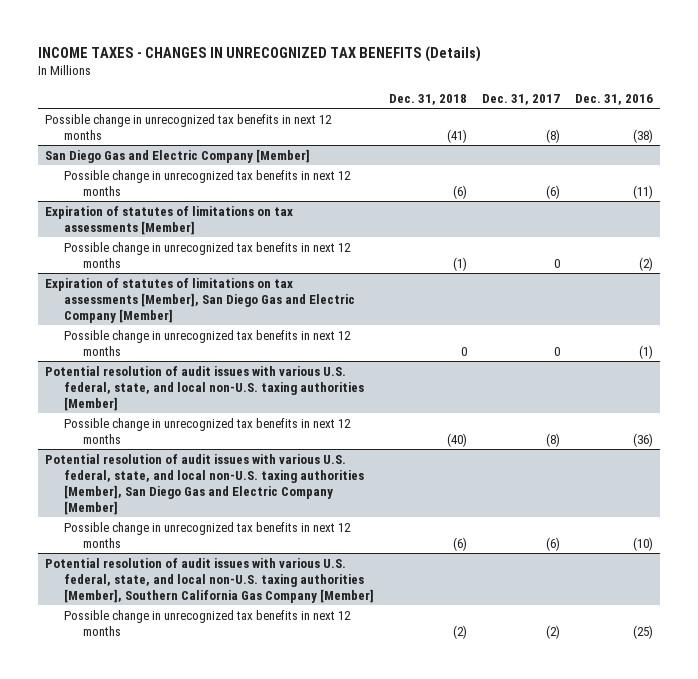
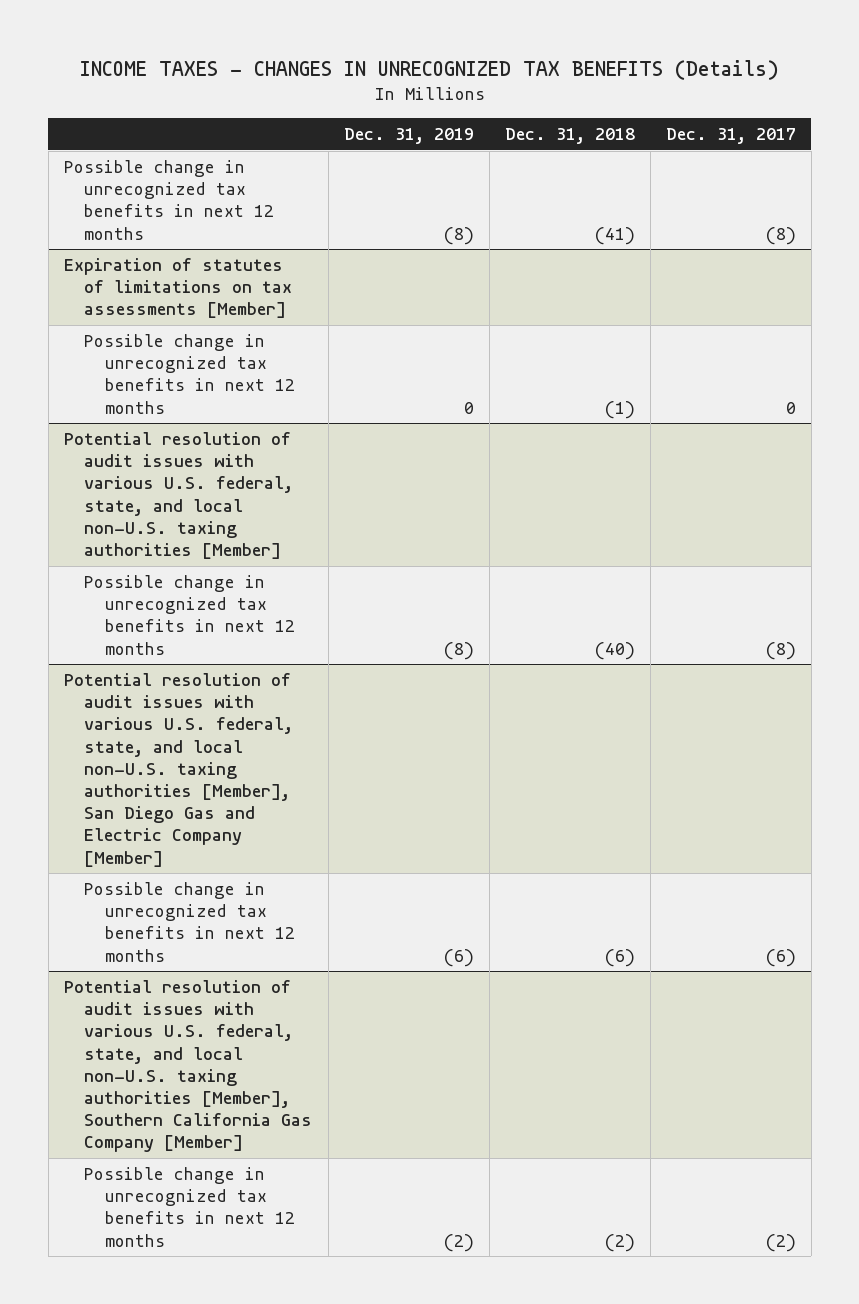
[574,93,653,105] Dec. 31, 2016 -> none
none -> [343,128,474,145] Dec. 31, 2019
[45,148,311,163] San Diego Gas and Electric Company [Member] -> none
[64,169,352,196] Possible change in unrecognized tax benefits in next 12 months -> none
[45,277,356,323] Expiration of statutes of limitations on tax assessments [Member], San Diego Gas and Electric Company [Member] -> none
[64,329,352,356] Possible change in unrecognized tax benefits in next 12 months -> none

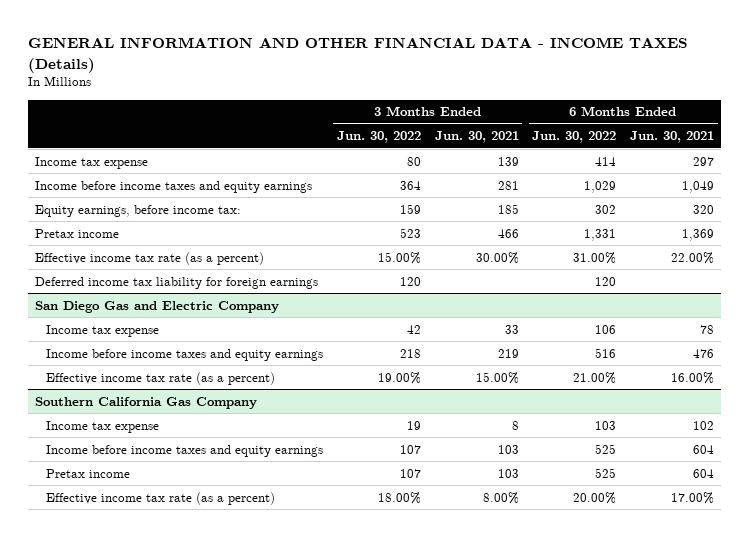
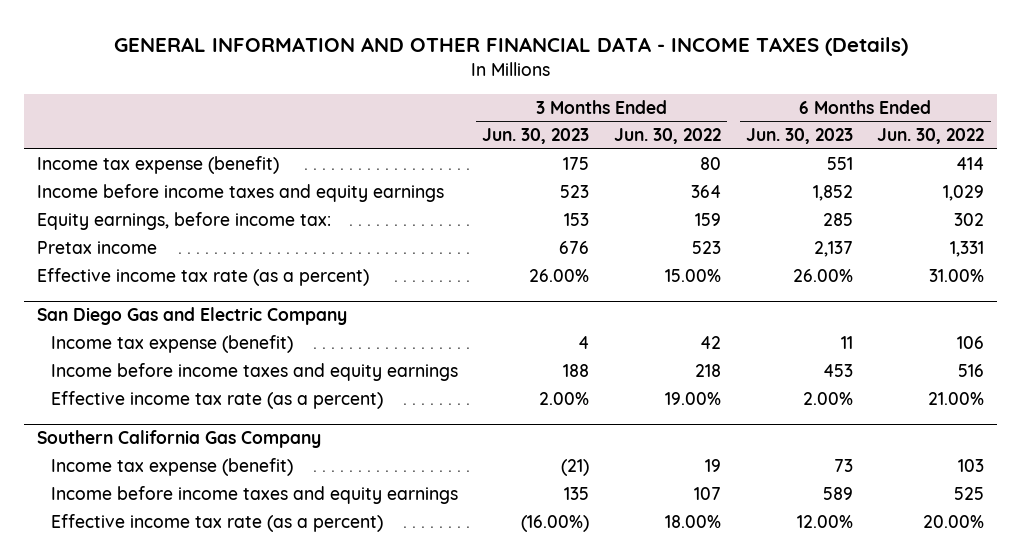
[434,131,519,144] Jun. 30, 2021 -> none
[630,131,715,144] Jun. 30, 2021 -> none
none -> [482,128,590,145] Jun. 30, 2023
none -> [745,128,853,145] Jun. 30, 2023
[35,156,149,169] Income tax expense -> [36,156,279,175] Income tax expense (benefit)
[35,276,319,289] Deferred income tax liability for foreign earnings -> none
[45,324,159,337] Income tax expense -> [50,335,293,354] Income tax expense (benefit)
[45,420,159,433] Income tax expense -> [50,458,293,477] Income tax expense (benefit)
[45,468,130,478] Pretax income -> none

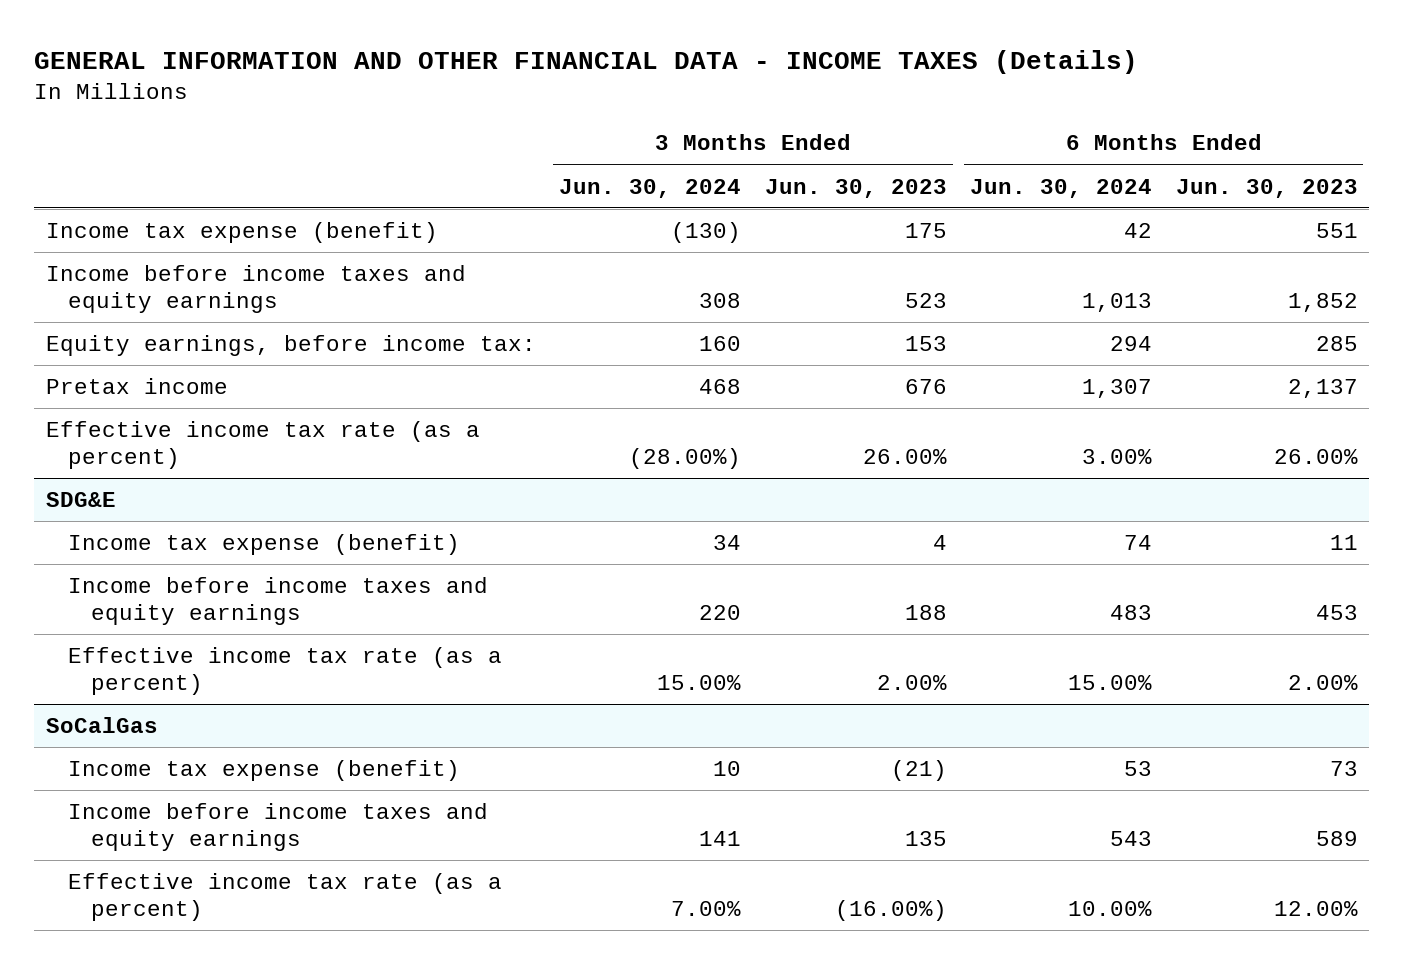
[614,128,722,145] Jun. 30, 2022 -> none
[877,128,985,145] Jun. 30, 2022 -> none
none -> [559,178,742,198] Jun. 30, 2024
none -> [970,178,1153,198] Jun. 30, 2024
[36,307,347,326] San Diego Gas and Electric Company -> [45,492,116,508] SDG&E
[36,430,321,449] Southern California Gas Company -> [45,717,158,734] SoCalGas

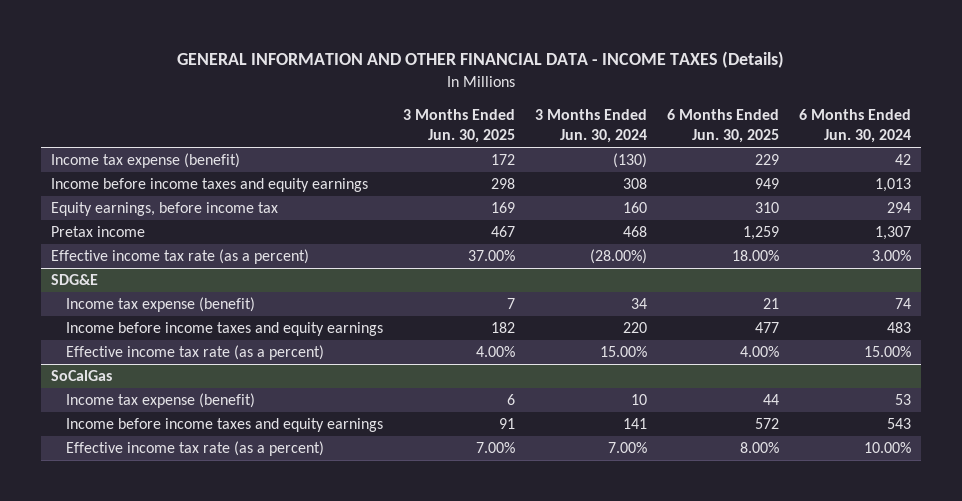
[764,178,947,198] Jun. 30, 2023 -> none
[1175,178,1358,198] Jun. 30, 2023 -> none
none -> [403,108,516,143] 3 Months Ended Jun. 30, 2025
none -> [667,108,780,143] 6 Months Ended Jun. 30, 2025
[45,335,536,357] Equity earnings, before income tax: -> [51,202,279,217] Equity earnings, before income tax

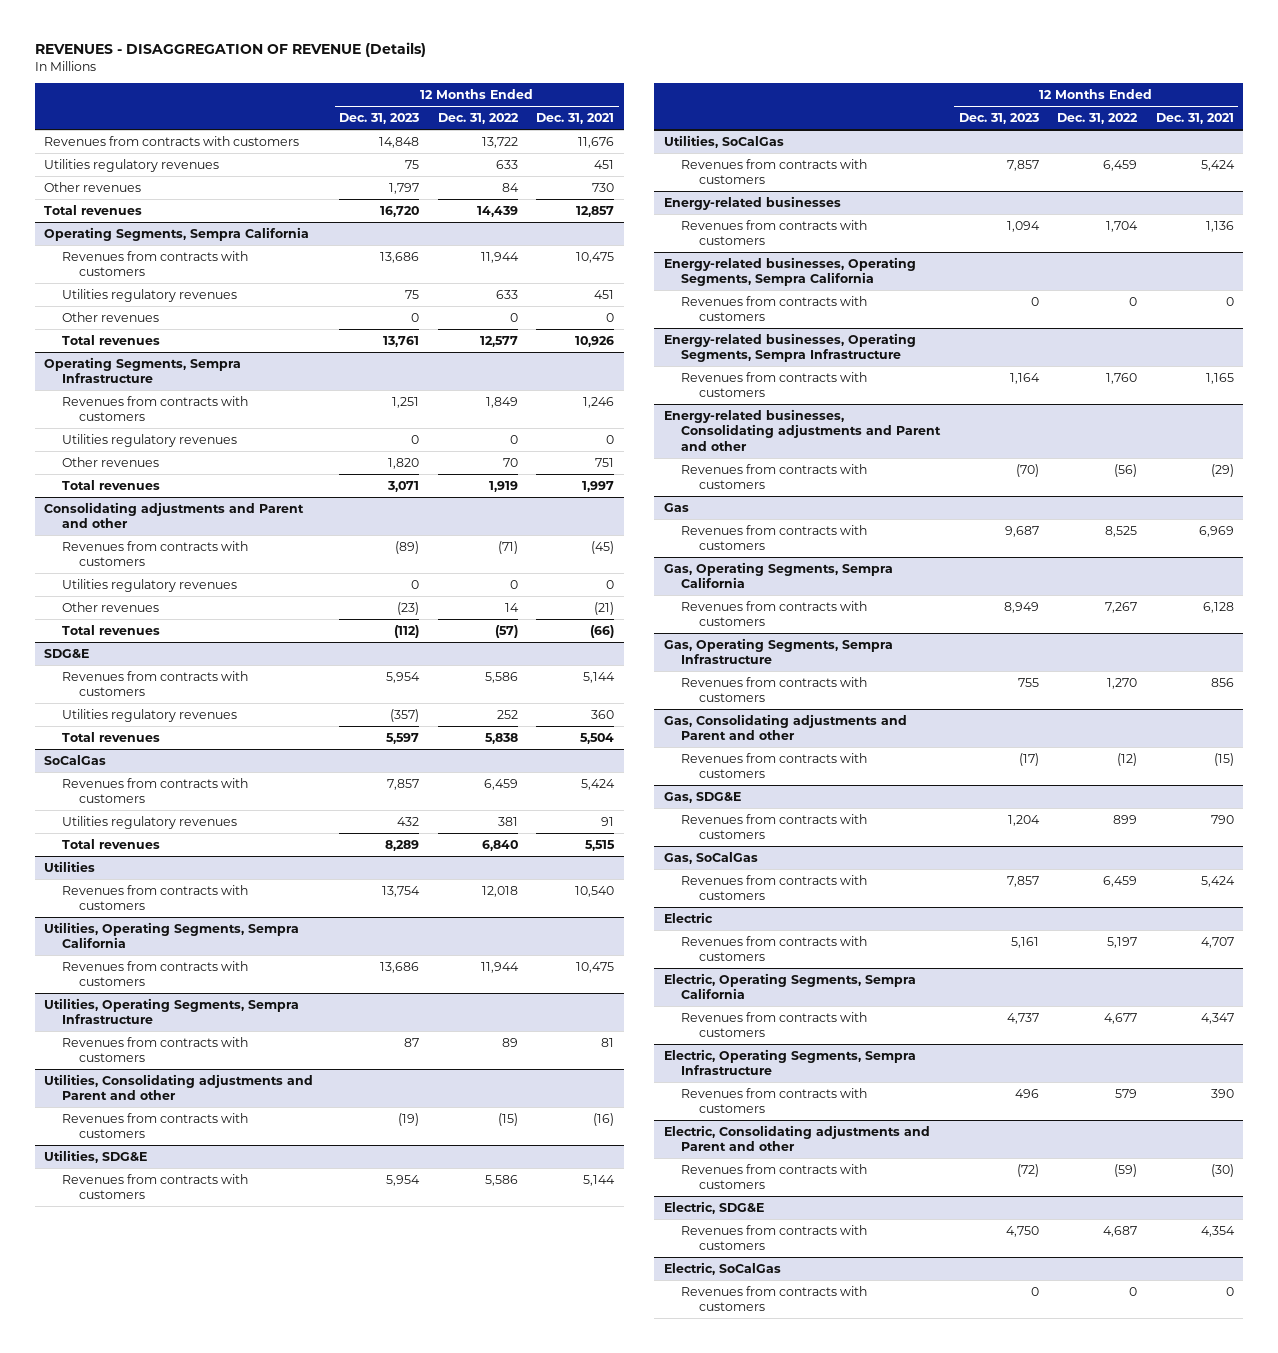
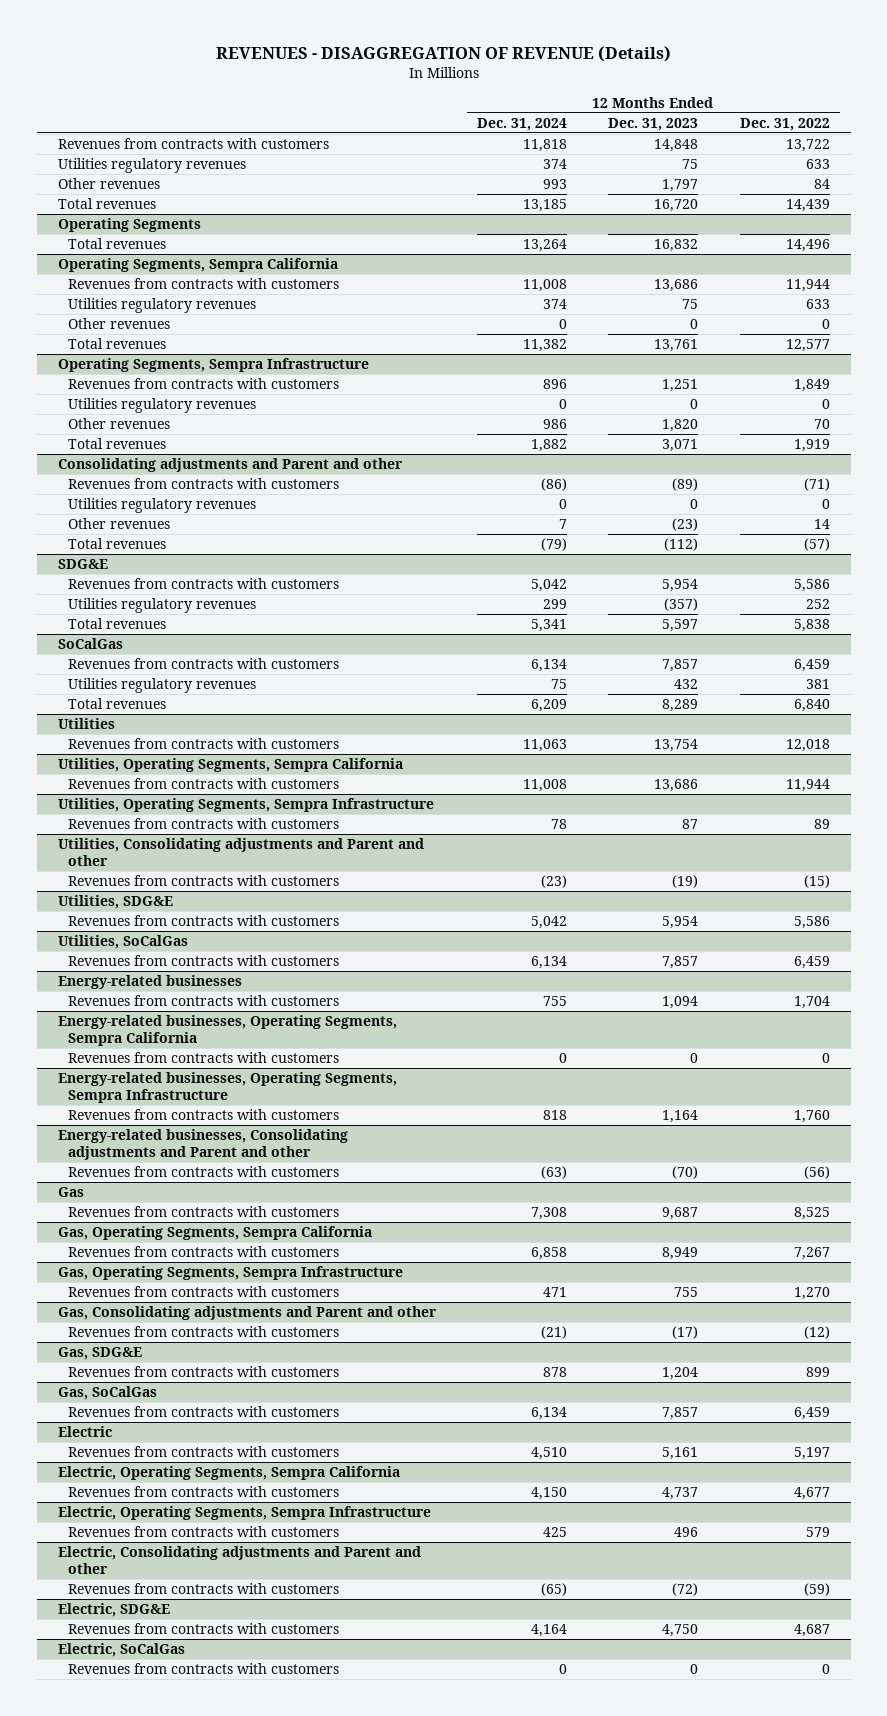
[536,112,615,124] Dec. 31, 2021 -> none
none -> [476,117,567,131] Dec. 31, 2024
none -> [57,218,201,233] Operating Segments
none -> [68,238,167,250] Total revenues

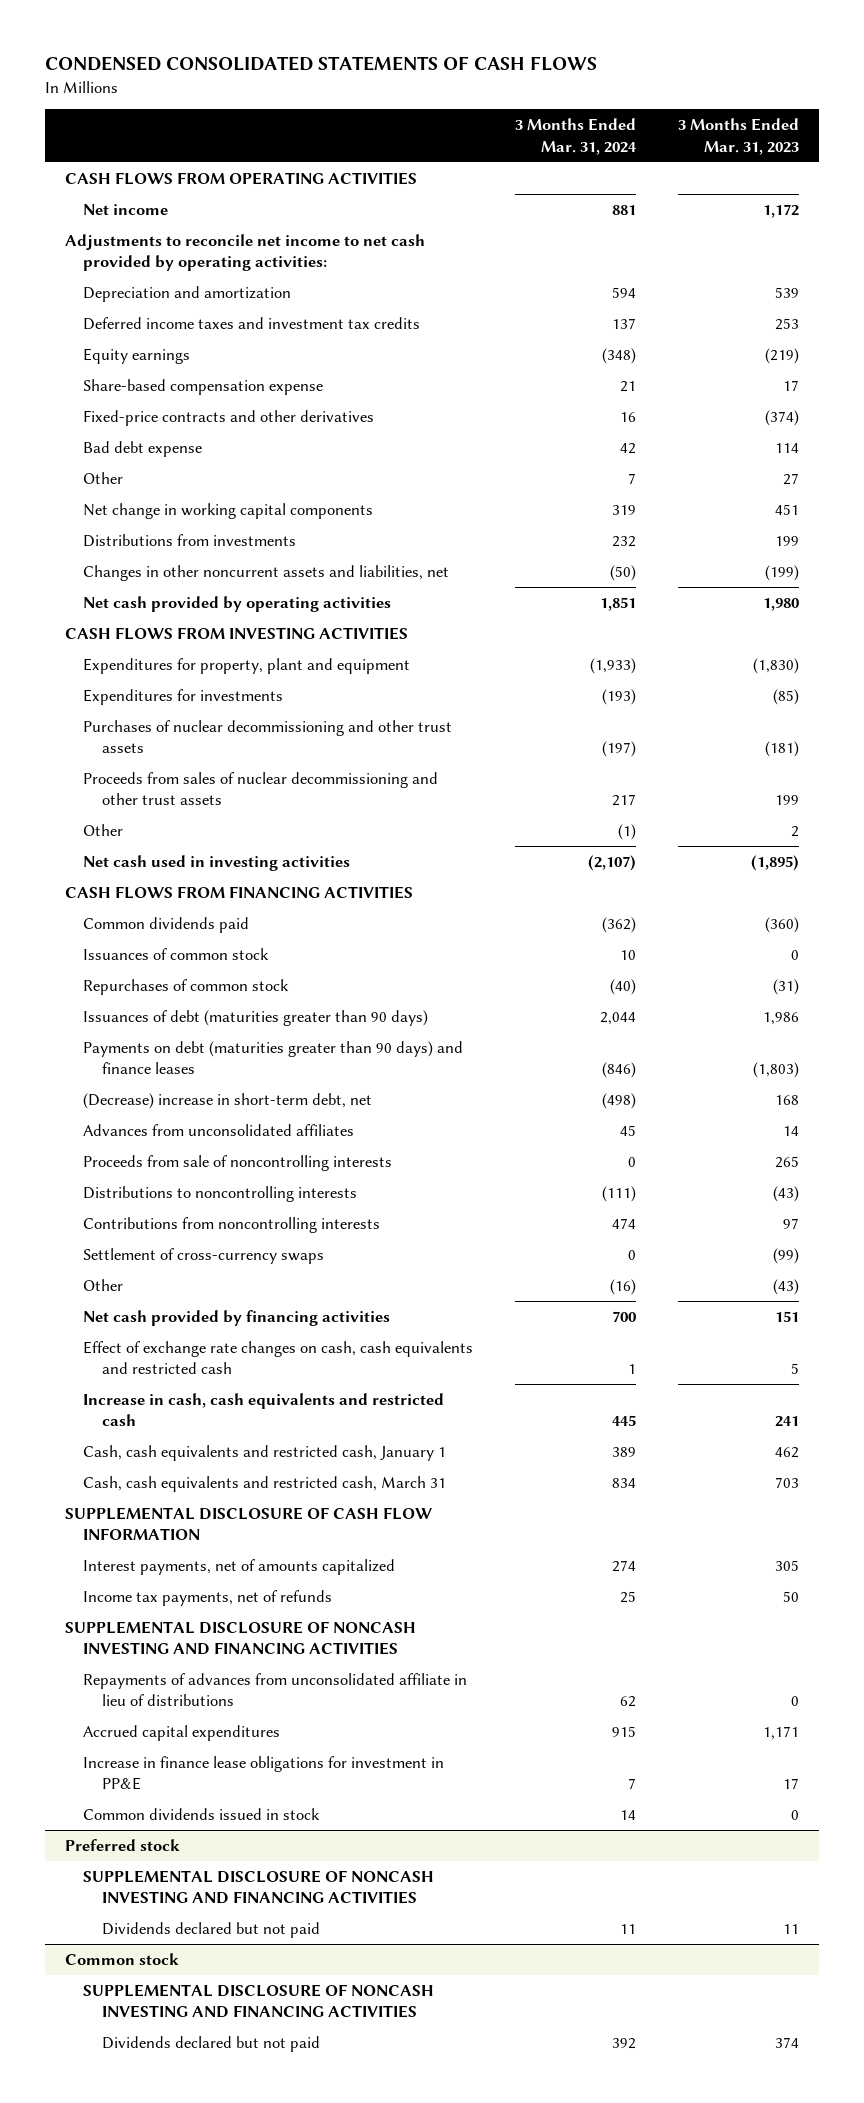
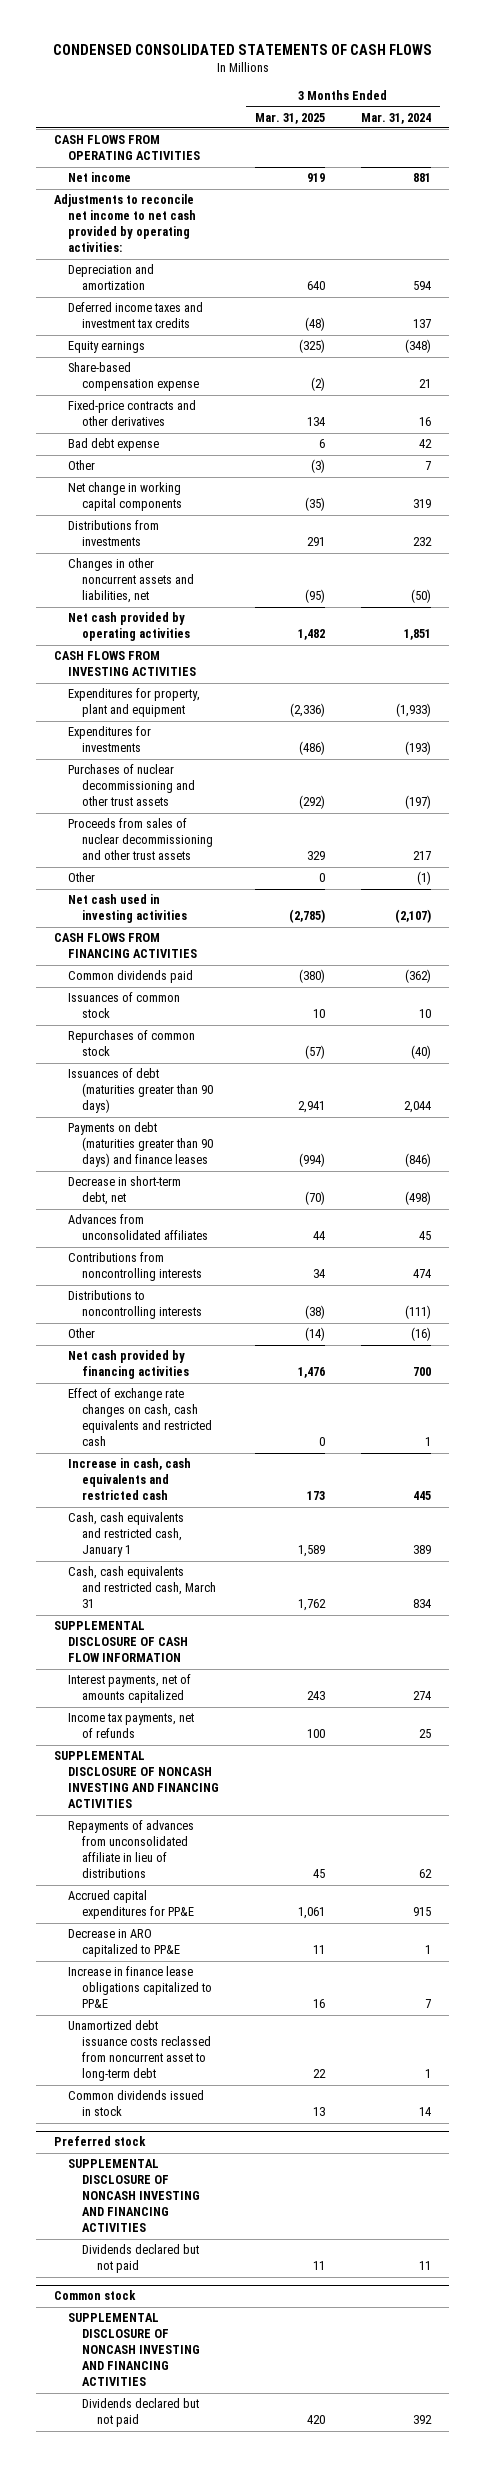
[677,118,799,155] 3 Months Ended Mar. 31, 2023 -> none
none -> [255,112,326,124] Mar. 31, 2025
[83,1092,373,1109] (Decrease) increase in short-term debt, net -> [68,1176,182,1206] Decrease in short-term debt, net
[83,1154,393,1171] Proceeds from sale of noncontrolling interests -> none
[83,1247,325,1264] Settlement of cross-currency swaps -> none
[83,1185,358,1202] Distributions to noncontrolling interests -> [68,1290,203,1320] Distributions to noncontrolling interests
[83,1724,281,1741] Accrued capital expenditures -> [68,1890,195,1920] Accrued capital expenditures for PP&E
none -> [68,1929,181,1958] Decrease in ARO capitalized to PP&E
[83,1755,445,1791] Increase in finance lease obligations for investment in PP&E -> [68,1966,213,2009] Increase in finance lease obligations capitalized to PP&E
none -> [68,2020,212,2082] Unamortized debt issuance costs reclassed from noncurrent asset to long-term debt

